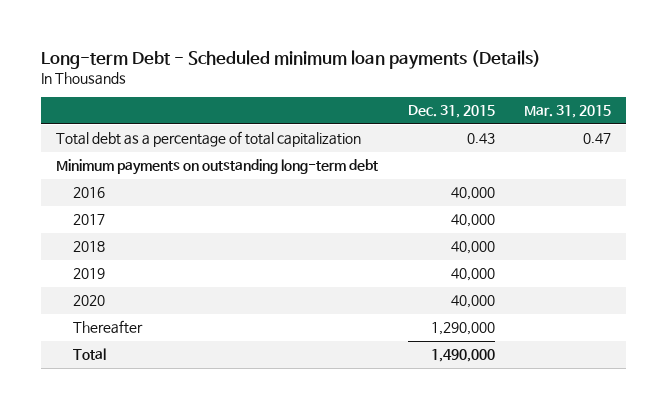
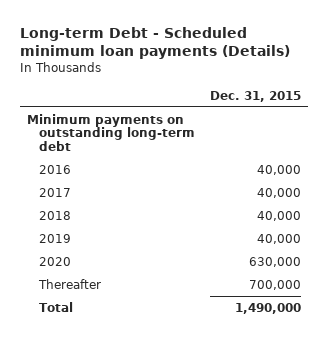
[524,105,612,119] Mar. 31, 2015 -> none
[56,131,362,148] Total debt as a percentage of total capitalization -> none
[450,295,495,309] 40,000 -> [248,256,301,267] 630,000
[430,322,495,336] 1,290,000 -> [248,279,301,290] 700,000

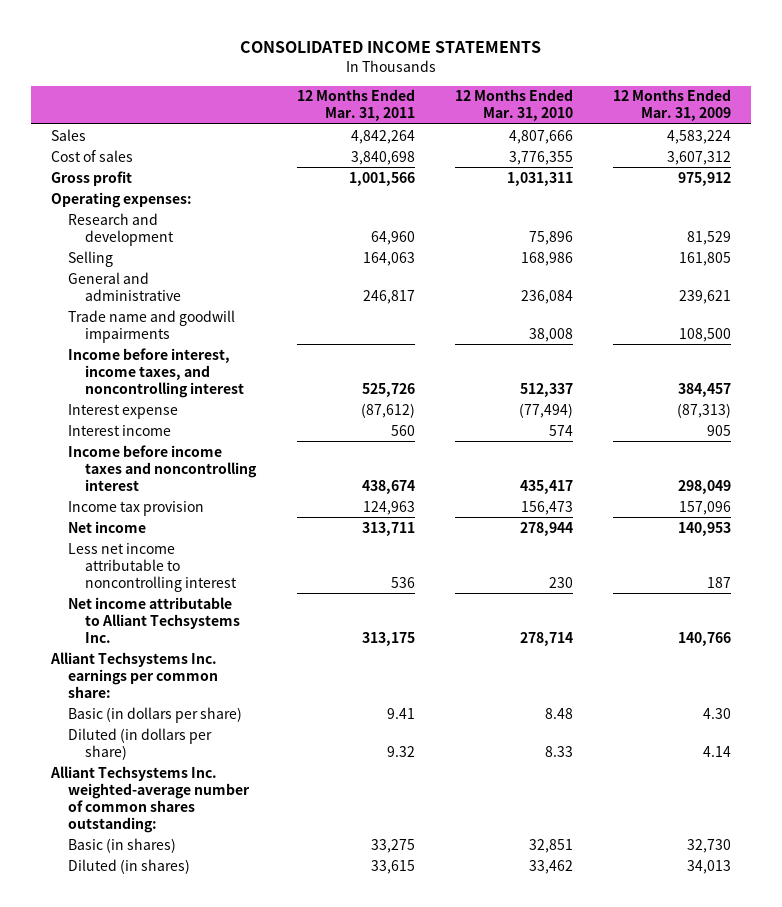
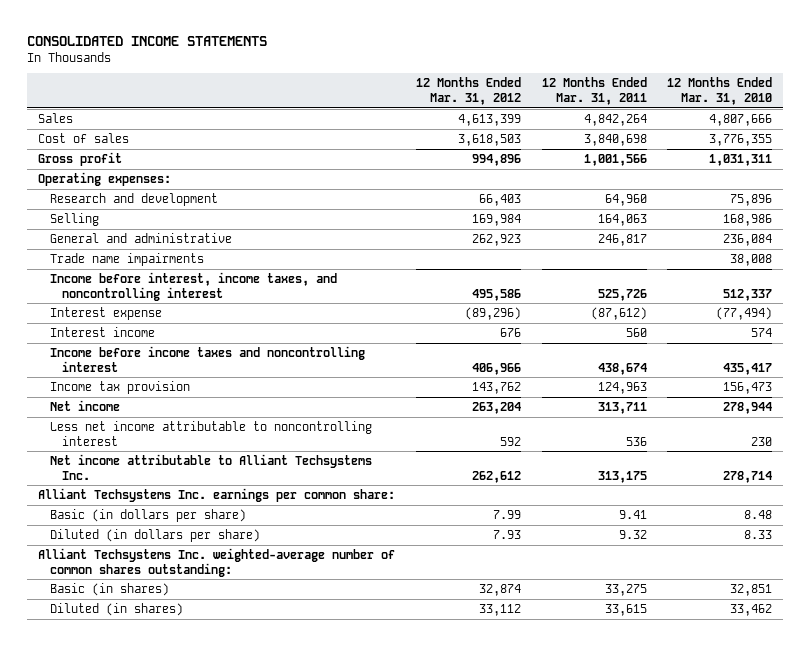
[612,89,731,122] 12 Months Ended Mar. 31, 2009 -> none
none -> [415,77,521,105] 12 Months Ended Mar. 31, 2012
[68,309,236,343] Trade name and goodwill impairments -> [50,252,205,266] Trade name impairments

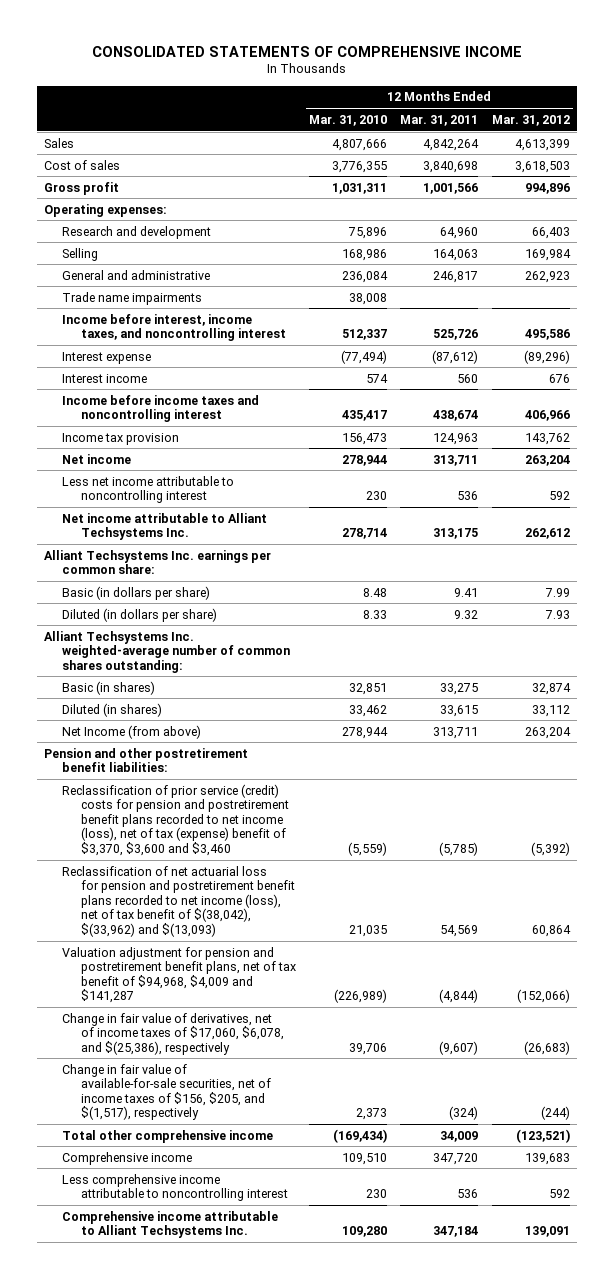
[27,35,268,46] CONSOLIDATED INCOME STATEMENTS -> [91,45,522,57] CONSOLIDATED STATEMENTS OF COMPREHENSIVE INCOME
none -> [62,724,202,739] Net Income (from above)
none -> [44,747,249,773] Pension and other postretirement benefit liabilities:
none -> [62,783,289,856] Reclassification of prior service (credit) costs for pension and postretirement benefit plans recorded to net income (loss), net of tax (expense) benefit of $3,370, $3,600 and $3,460
none -> [62,865,295,937] Reclassification of net actuarial loss for pension and postretirement benefit plans recorded to net income (loss), net of tax benefit of $(38,042), $(33,962) and $(13,093)
none -> [62,946,296,1004] Valuation adjustment for pension and postretirement benefit plans, net of tax benefit of $94,968, $4,009 and $141,287
none -> [62,1012,284,1055] Change in fair value of derivatives, net of income taxes of $17,060, $6,078, and $(25,386), respectively
none -> [62,1063,271,1121] Change in fair value of available-for-sale securities, net of income taxes of $156, $205, and $(1,517), respectively
none -> [62,1129,274,1143] Total other comprehensive income
none -> [62,1151,193,1165] Comprehensive income
none -> [62,1173,288,1202] Less comprehensive income attributable to noncontrolling interest
none -> [62,1210,279,1239] Comprehensive income attributable to Alliant Techsystems Inc.

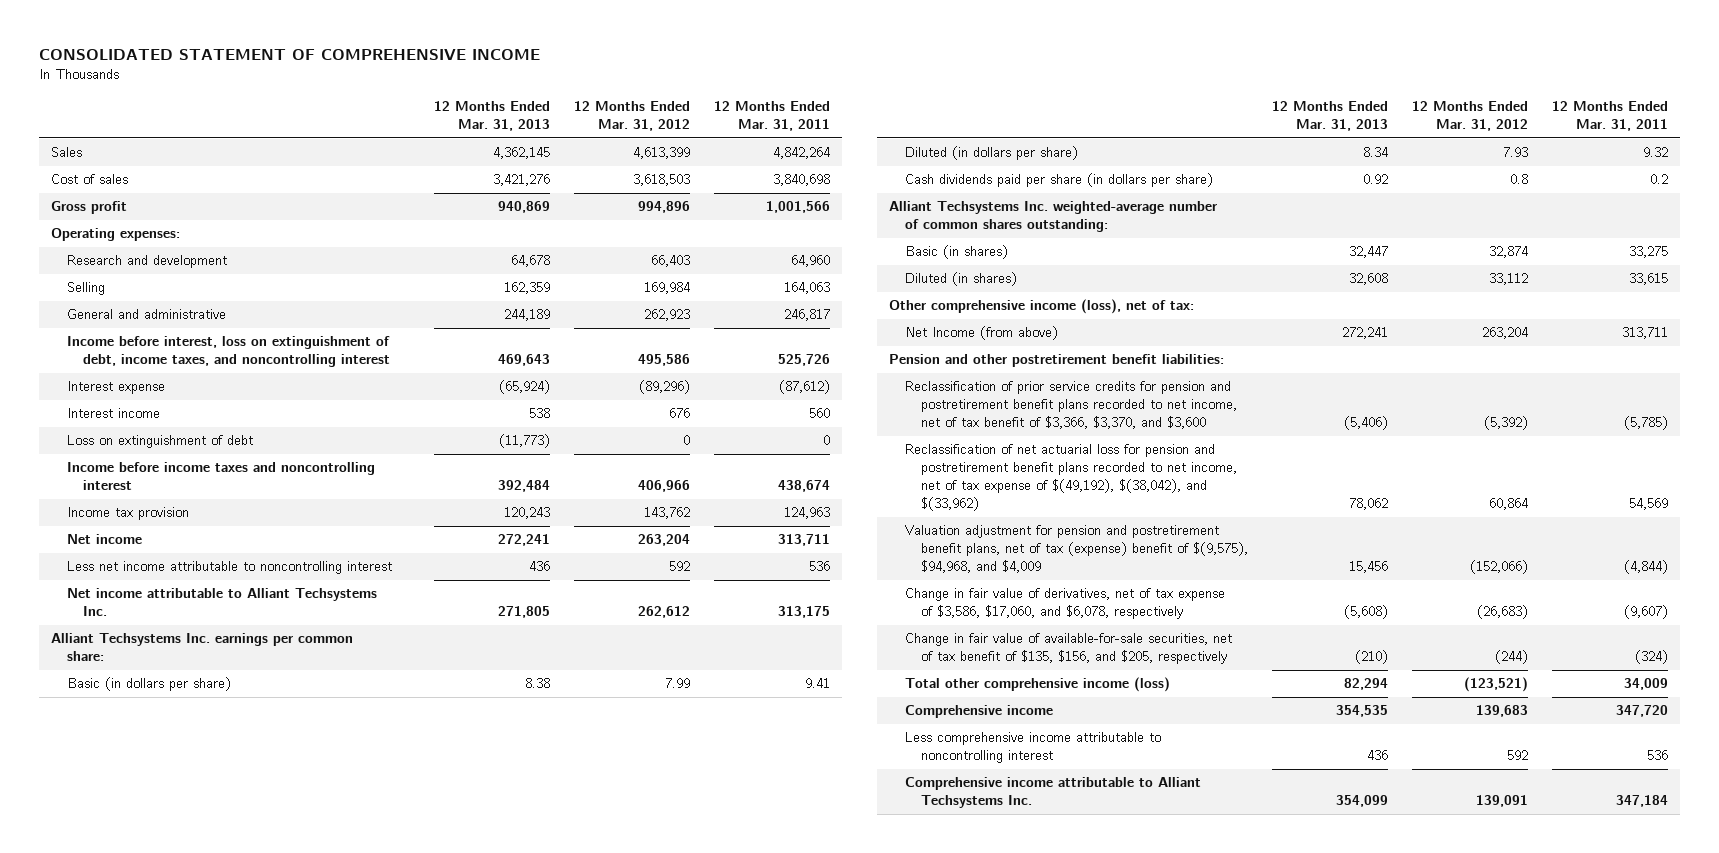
[91,45,522,57] CONSOLIDATED STATEMENTS OF COMPREHENSIVE INCOME -> [38,49,540,61] CONSOLIDATED STATEMENT OF COMPREHENSIVE INCOME
[309,114,388,126] Mar. 31, 2010 -> none
none -> [433,100,550,131] 12 Months Ended Mar. 31, 2013
[62,291,203,305] Trade name impairments -> none
[62,313,286,342] Income before interest, income taxes, and noncontrolling interest -> [66,336,390,368] Income before interest, loss on extinguishment of debt, income taxes, and noncontrolling interest
none -> [66,435,253,449] Loss on extinguishment of debt
none -> [904,173,1213,188] Cash dividends paid per share (in dollars per share)
none -> [888,299,1194,315] Other comprehensive income (loss), net of tax:
[62,783,289,856] Reclassification of prior service (credit) costs for pension and postretirement benefit plans recorded to net income (loss), net of tax (expense) benefit of $3,370, $3,600 and $3,460 -> [904,381,1237,430] Reclassification of prior service credits for pension and postretirement benefit plans recorded to net income, net of tax benefit of $3,366, $3,370, and $3,600
[62,865,295,937] Reclassification of net actuarial loss for pension and postretirement benefit plans recorded to net income (loss), net of tax benefit of $(38,042), $(33,962) and $(13,093) -> [904,444,1237,512] Reclassification of net actuarial loss for pension and postretirement benefit plans recorded to net income, net of tax expense of $(49,192), $(38,042), and $(33,962)
[62,946,296,1004] Valuation adjustment for pension and postretirement benefit plans, net of tax benefit of $94,968, $4,009 and $141,287 -> [904,525,1248,574] Valuation adjustment for pension and postretirement benefit plans, net of tax (expense) benefit of $(9,575), $94,968, and $4,009
[62,1012,284,1055] Change in fair value of derivatives, net of income taxes of $17,060, $6,078, and $(25,386), respectively -> [904,588,1225,620] Change in fair value of derivatives, net of tax expense of $3,586, $17,060, and $6,078, respectively
[62,1063,271,1121] Change in fair value of available-for-sale securities, net of income taxes of $156, $205, and $(1,517), respectively -> [904,633,1232,665] Change in fair value of available-for-sale securities, net of tax benefit of $135, $156, and $205, respectively
[62,1129,274,1143] Total other comprehensive income -> [904,677,1170,693] Total other comprehensive income (loss)

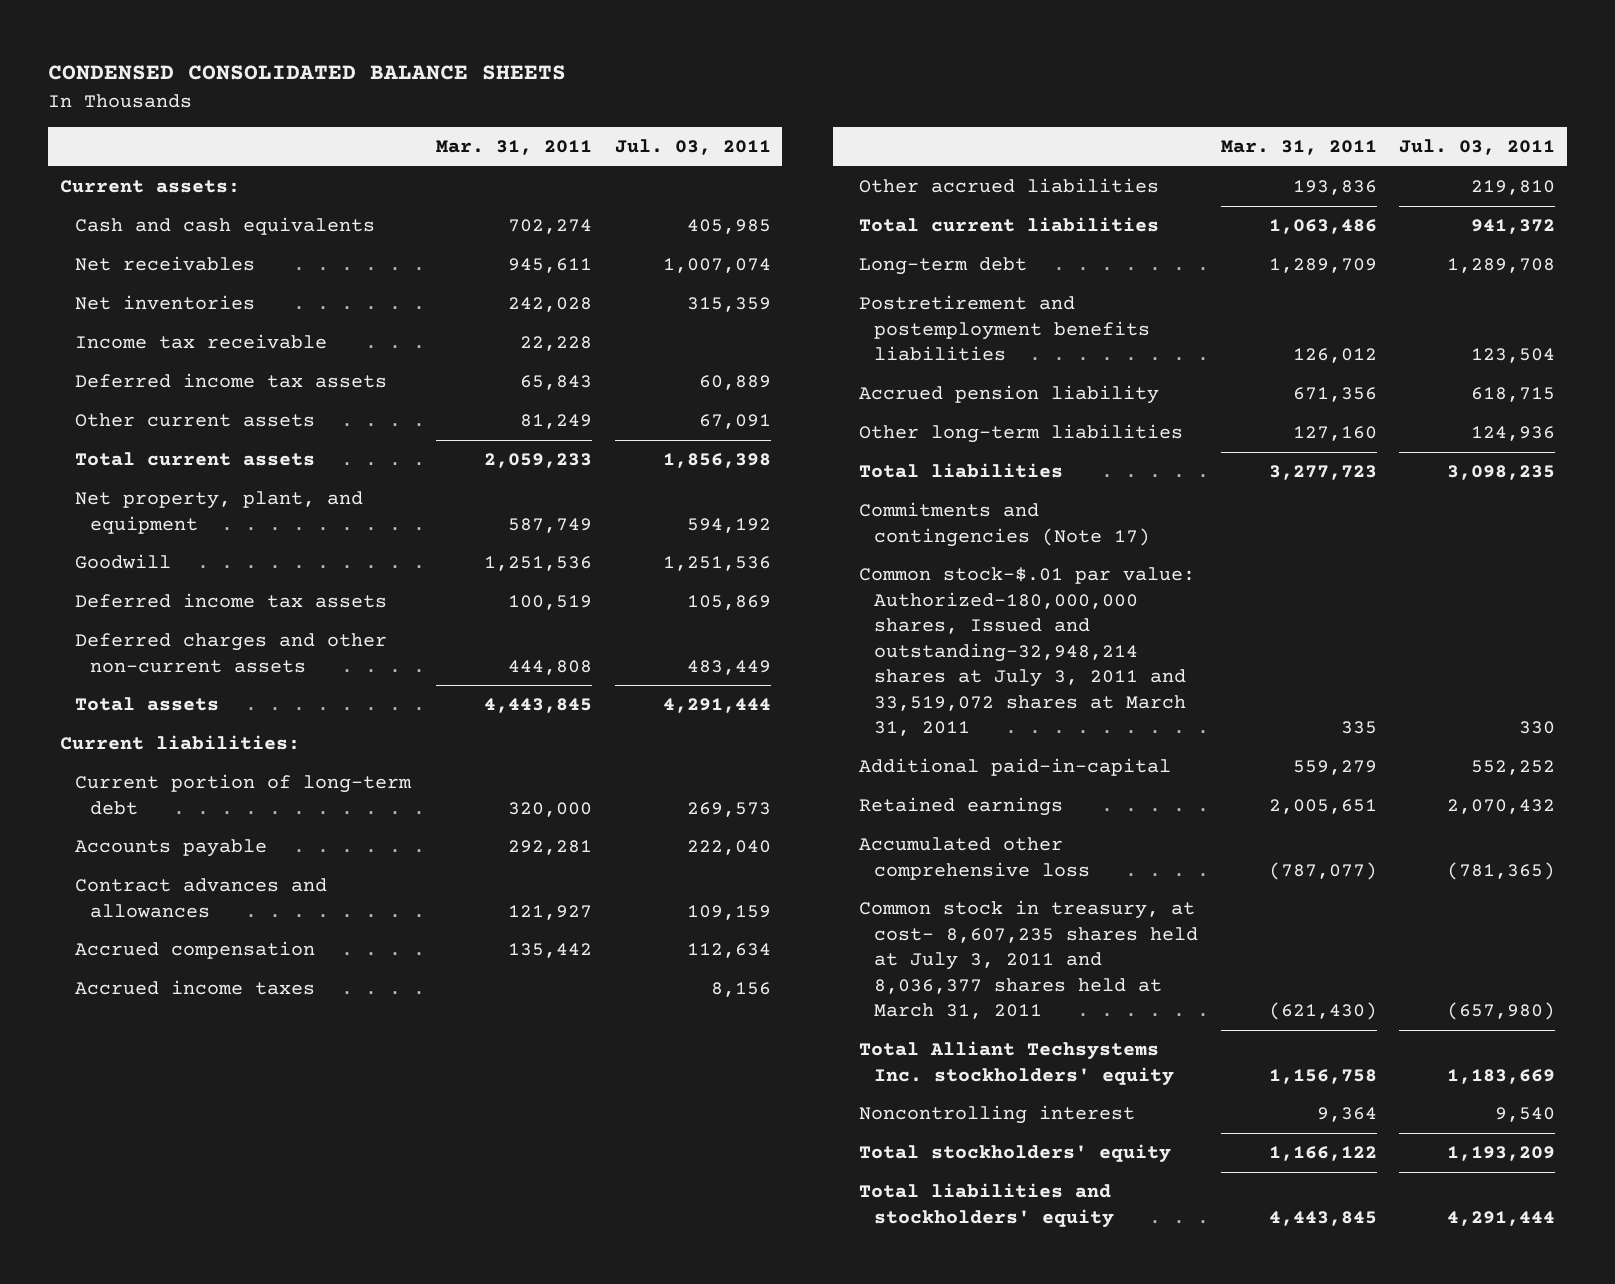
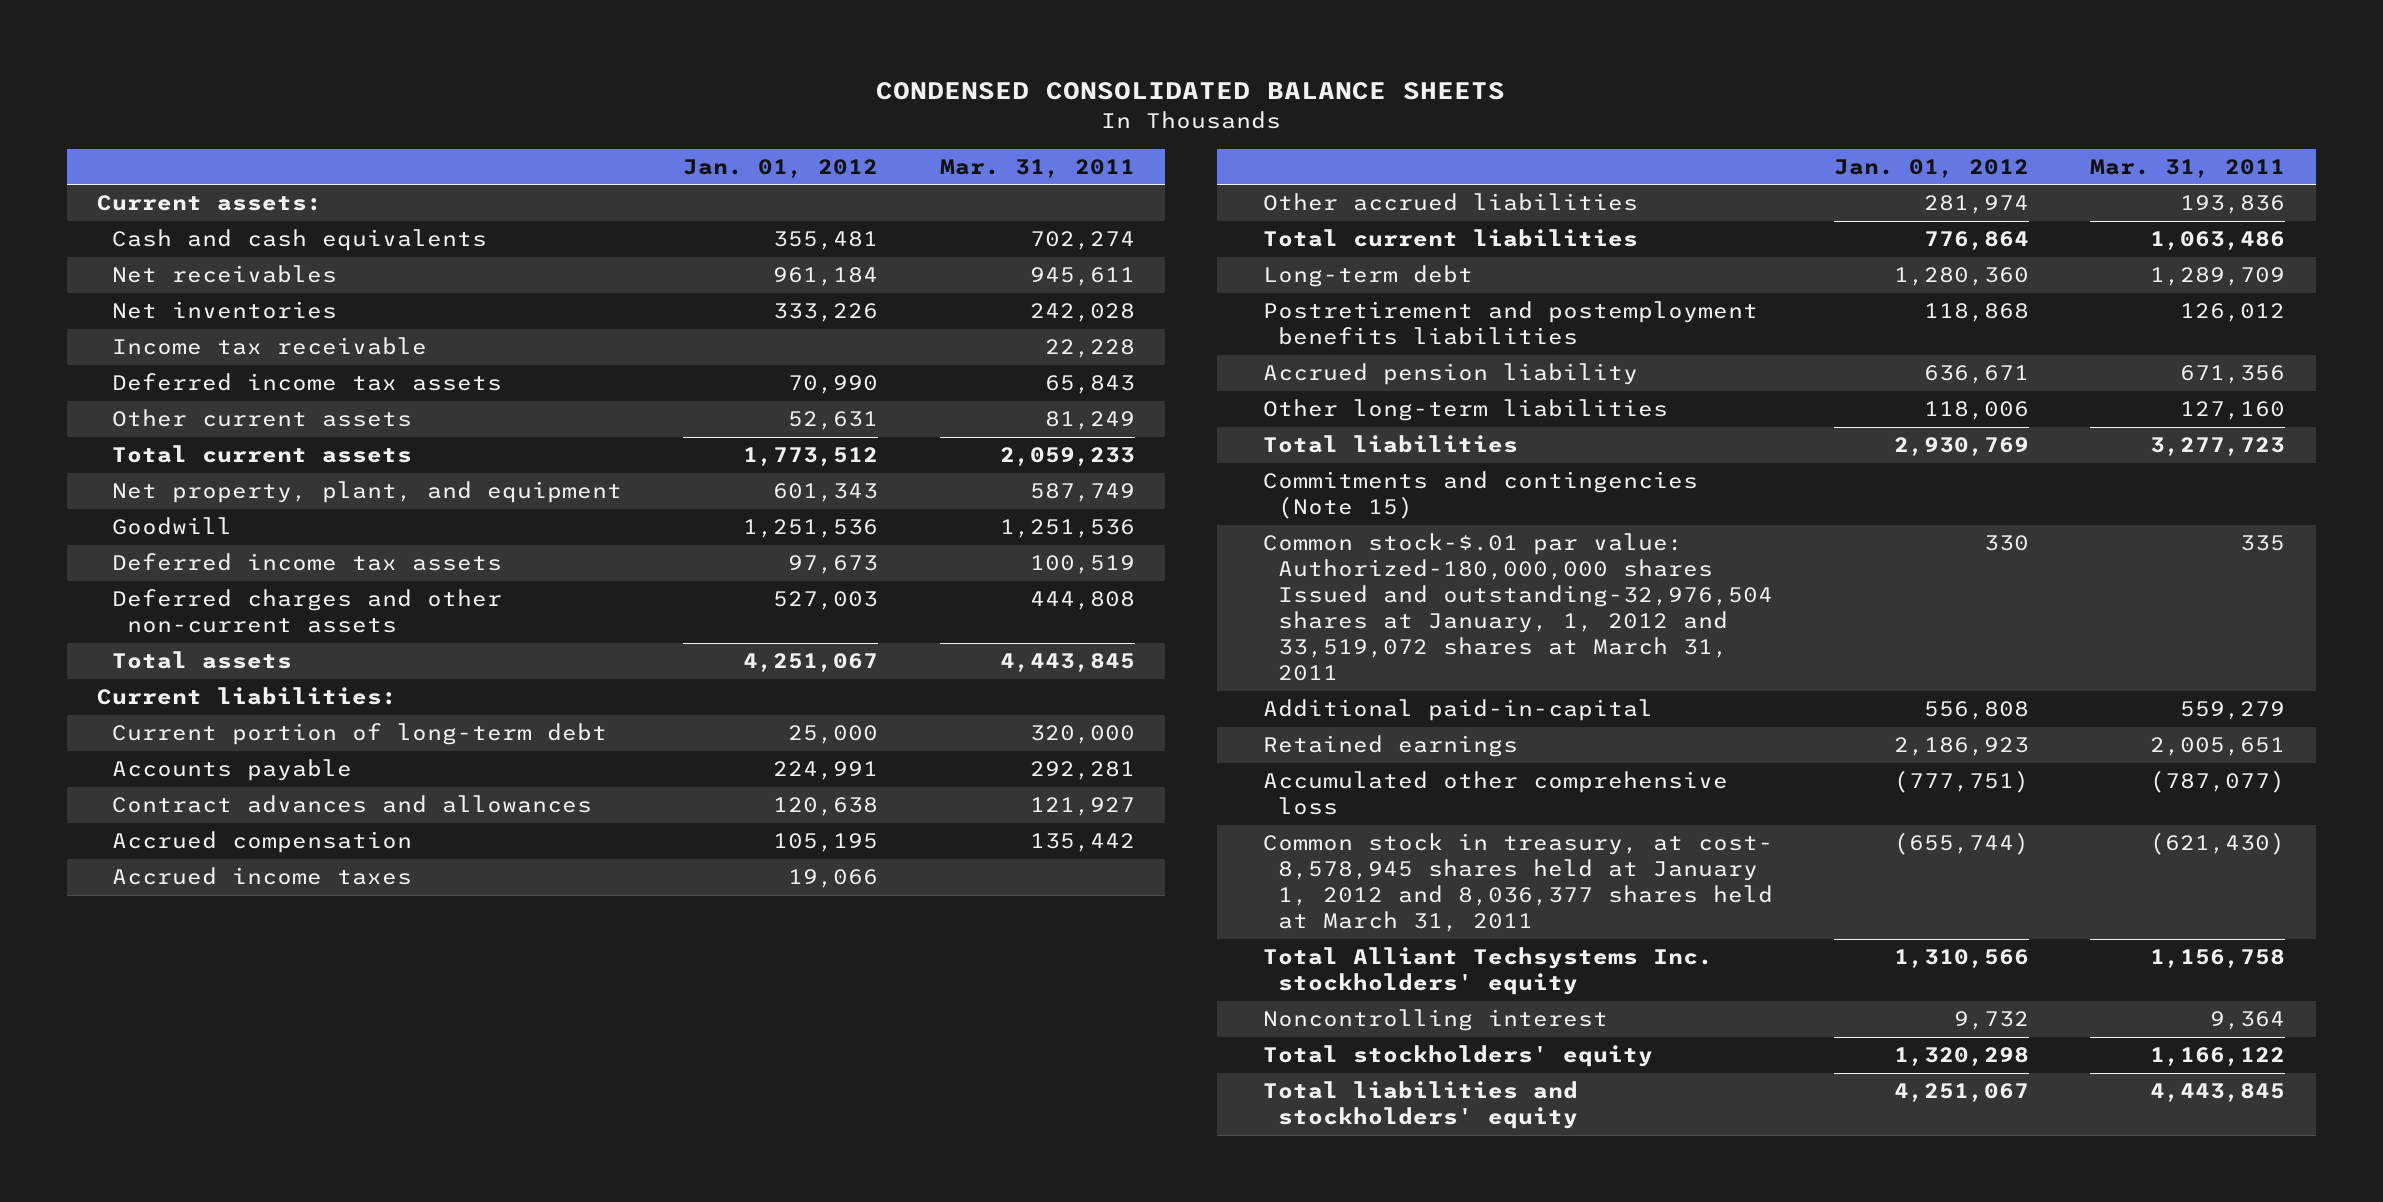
[615,138,772,155] Jul. 03, 2011 -> none
none -> [683,158,879,178] Jan. 01, 2012
[858,502,1150,547] Commitments and contingencies (Note 17) -> [1262,471,1698,520] Commitments and contingencies (Note 15)
[858,567,1195,737] Common stock-$.01 par value: Authorized-180,000,000 shares, Issued and outstanding-32,948,214 shares at July 3, 2011 and 33,519,072 shares at March 31, 2011 -> [1262,533,1773,681] Common stock-$.01 par value: Authorized-180,000,000 shares Issued and outstanding-32,976,504 shares at January, 1, 2012 and 33,519,072 shares at March 31, 2011
[858,900,1198,1020] Common stock in treasury, at cost- 8,607,235 shares held at July 3, 2011 and 8,036,377 shares held at March 31, 2011 -> [1262,833,1773,933] Common stock in treasury, at cost- 8,578,945 shares held at January 1, 2012 and 8,036,377 shares held at March 31, 2011

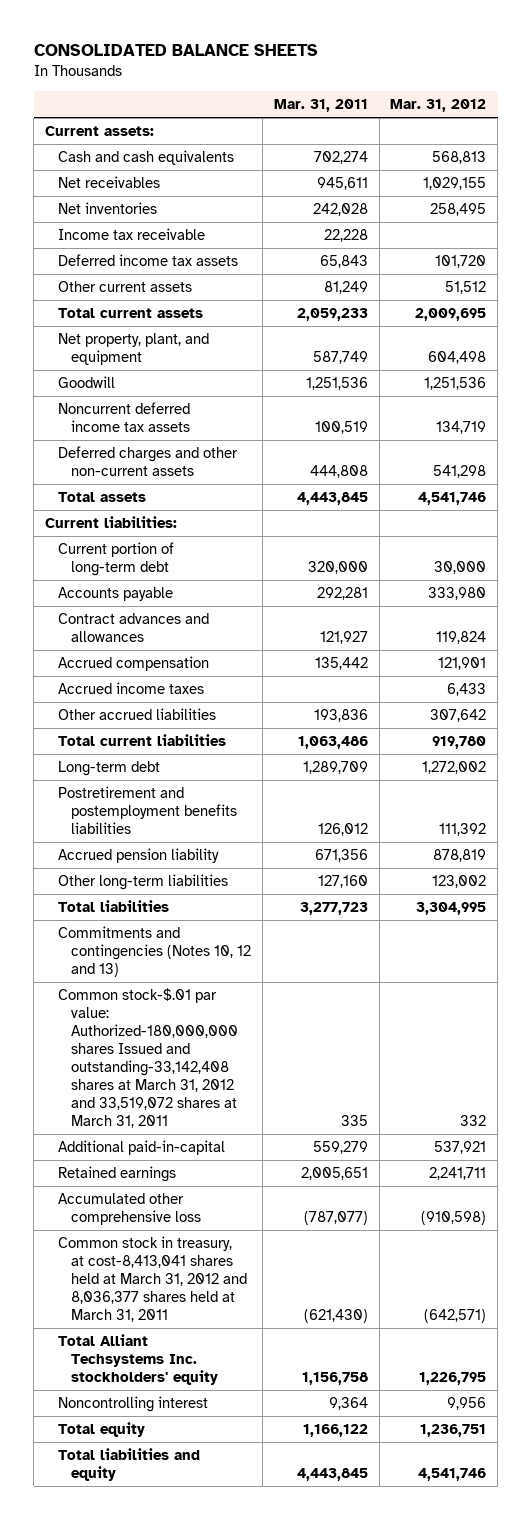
[876,82,1506,101] CONDENSED CONSOLIDATED BALANCE SHEETS -> [33,44,318,57] CONSOLIDATED BALANCE SHEETS
[683,158,879,178] Jan. 01, 2012 -> none
none -> [390,99,487,113] Mar. 31, 2012
[112,553,503,572] Deferred income tax assets -> [57,402,190,433] Noncurrent deferred income tax assets
[1262,471,1698,520] Commitments and contingencies (Note 15) -> [57,926,251,978] Commitments and contingencies (Notes 10, 12 and 13)
[1262,533,1773,681] Common stock-$.01 par value: Authorized-180,000,000 shares Issued and outstanding-32,976,504 shares at January, 1, 2012 and 33,519,072 shares at March 31, 2011 -> [57,988,238,1129] Common stock-$.01 par value: Authorized-180,000,000 shares Issued and outstanding-33,142,408 shares at March 31, 2012 and 33,519,072 shares at March 31, 2011
[1262,833,1773,933] Common stock in treasury, at cost- 8,578,945 shares held at January 1, 2012 and 8,036,377 shares held at March 31, 2011 -> [57,1236,247,1323] Common stock in treasury, at cost-8,413,041 shares held at March 31, 2012 and 8,036,377 shares held at March 31, 2011
[1262,1045,1653,1068] Total stockholders' equity -> [57,1422,145,1438] Total equity
[1262,1081,1578,1130] Total liabilities and stockholders' equity -> [57,1448,200,1482] Total liabilities and equity

